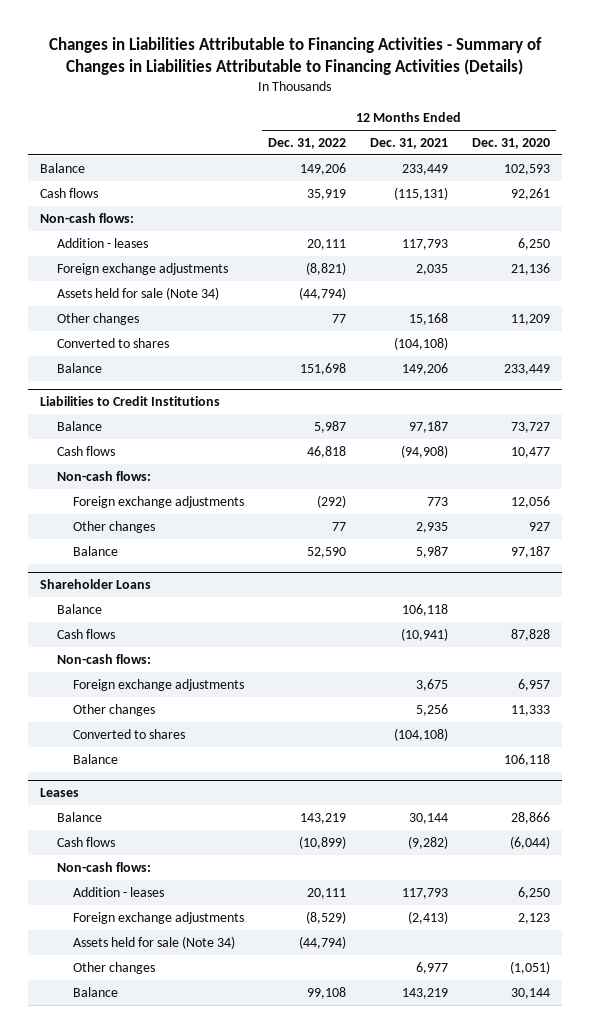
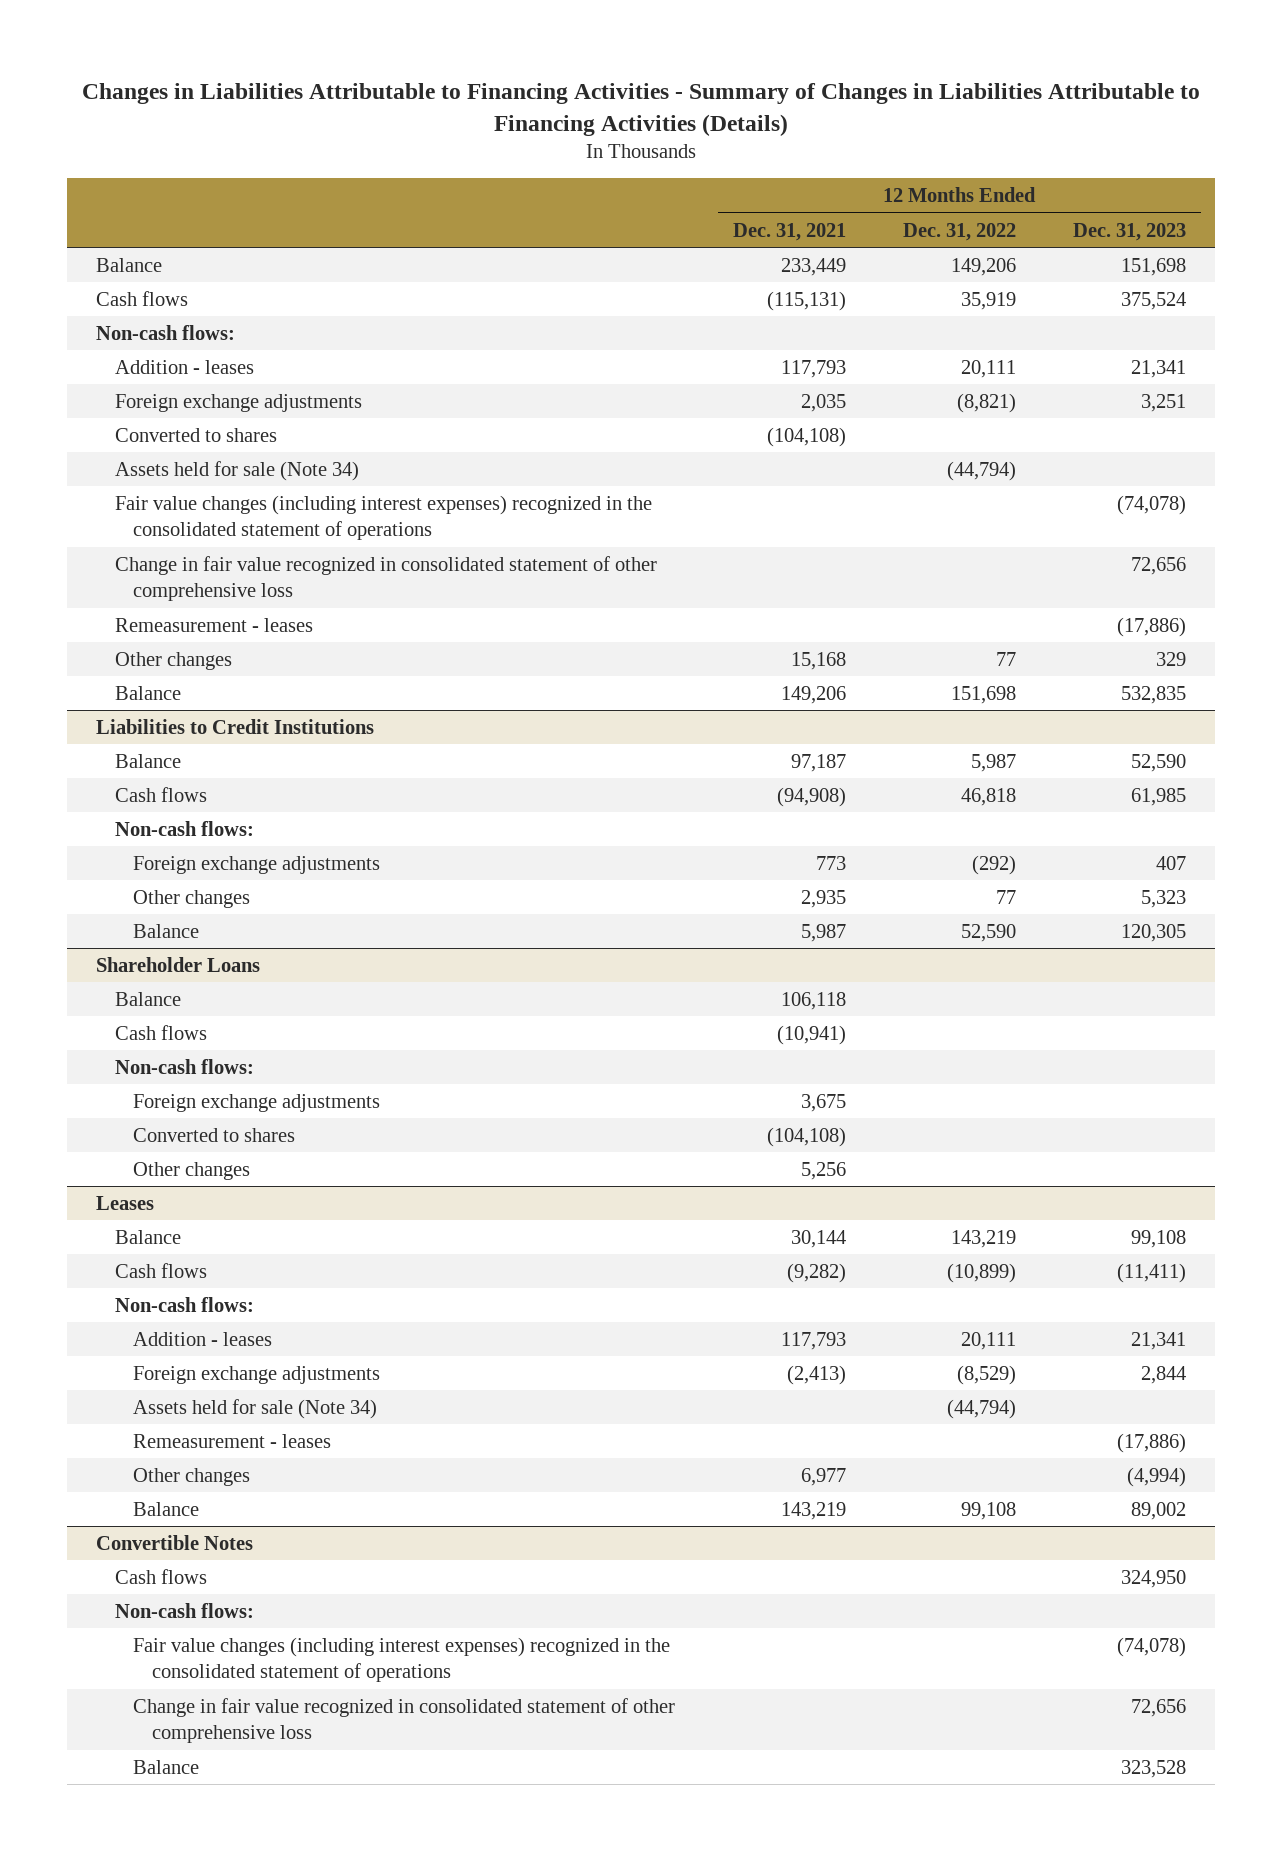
[471,137,550,149] Dec. 31, 2020 -> none
none -> [1073,222,1187,241] Dec. 31, 2023
[56,337,169,348] Converted to shares -> [114,427,277,442] Converted to shares
none -> [114,494,652,540] Fair value changes (including interest expenses) recognized in the consolidated statement of operations
none -> [114,555,657,601] Change in fair value recognized in consolidated statement of other comprehensive loss
none -> [114,617,313,632] Remeasurement - leases
[73,753,119,764] Balance -> none
[73,703,156,716] Other changes -> [133,1161,251,1180] Other changes
none -> [133,1433,332,1448] Remeasurement - leases
none -> [95,1534,253,1550] Convertible Notes
none -> [114,1568,207,1584] Cash flows
none -> [114,1602,254,1618] Non-cash flows:
none -> [133,1636,671,1682] Fair value changes (including interest expenses) recognized in the consolidated statement of operations
none -> [133,1697,676,1743] Change in fair value recognized in consolidated statement of other comprehensive loss
none -> [133,1759,200,1774] Balance

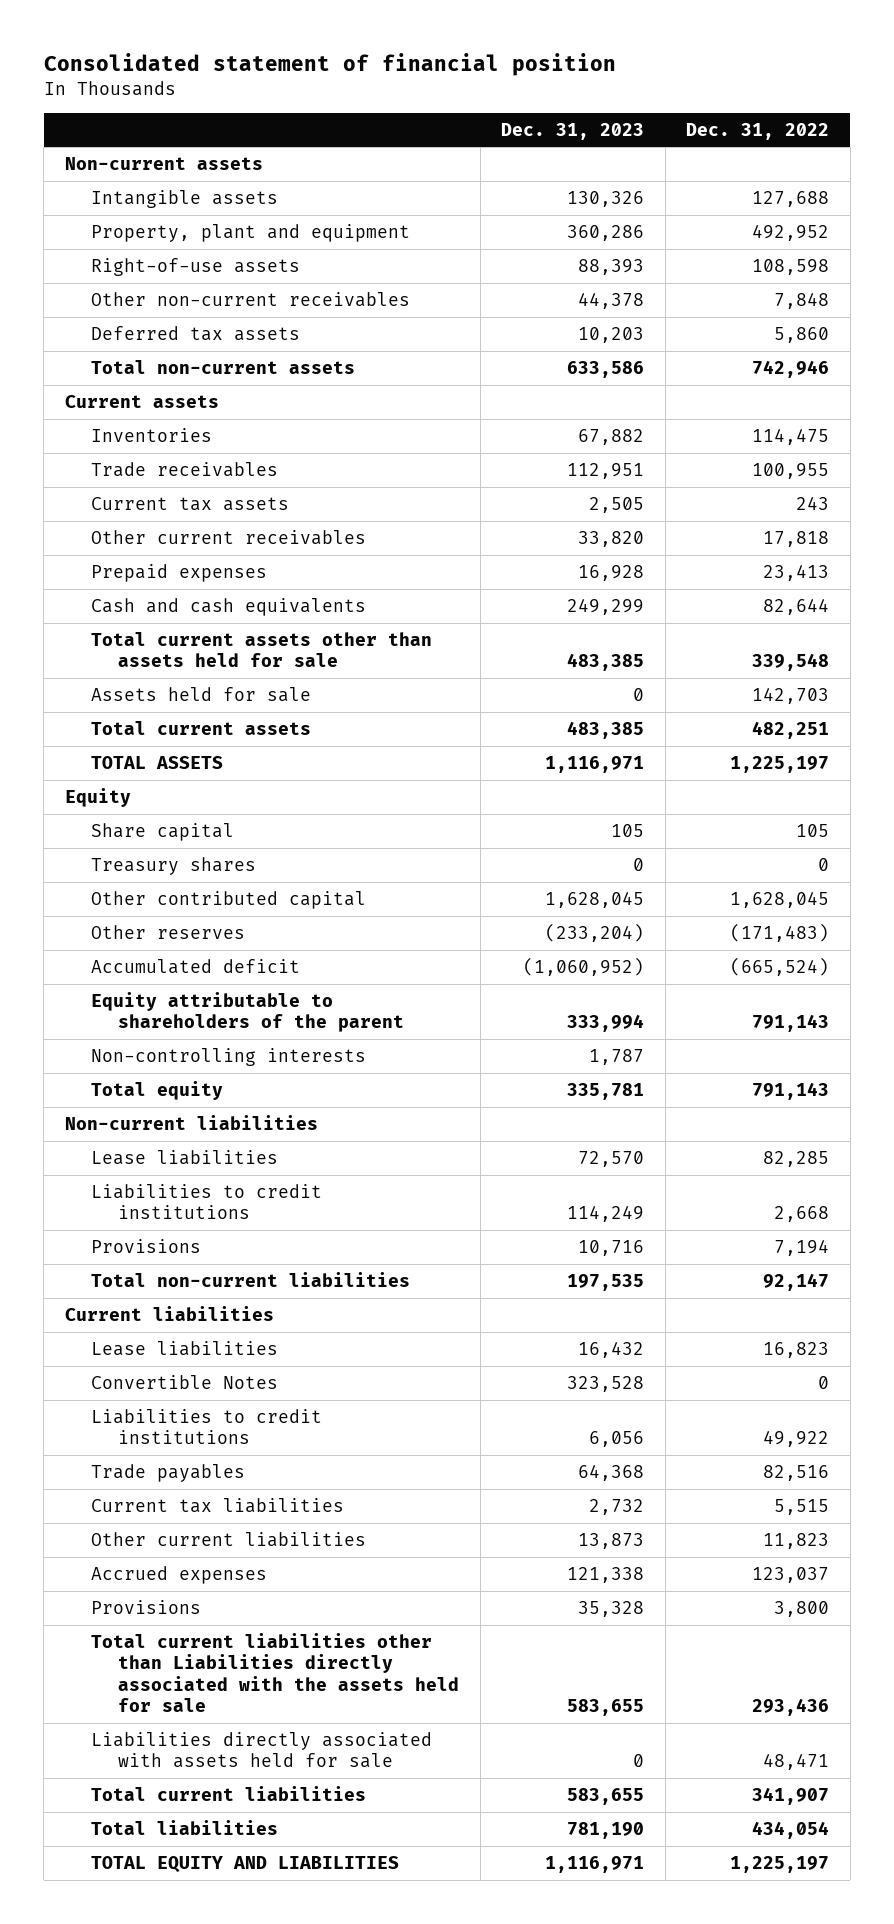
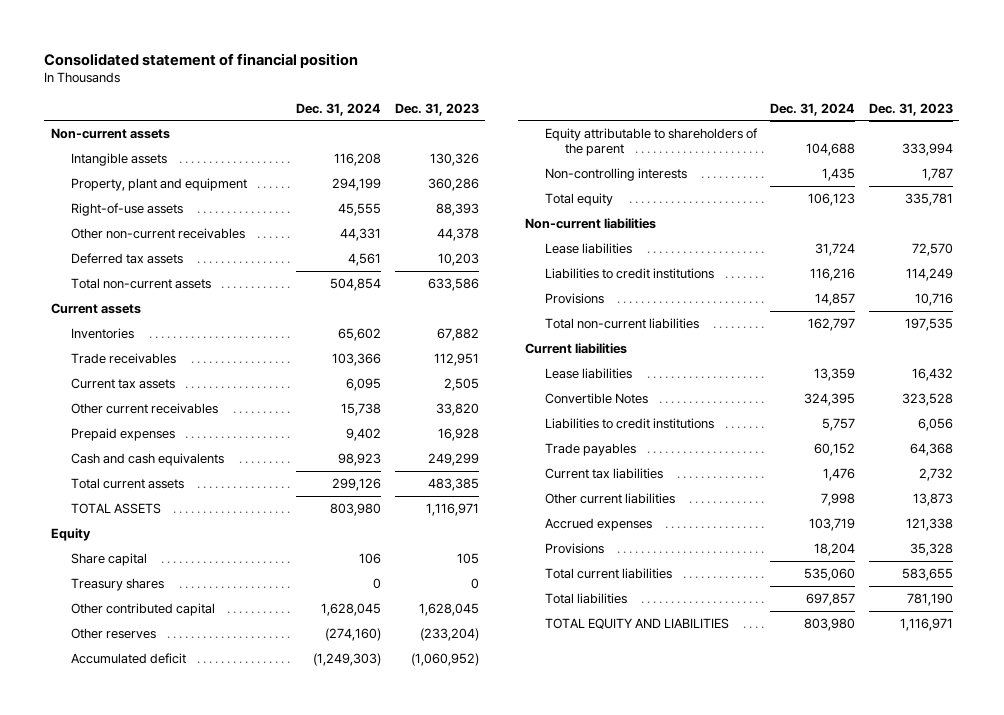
[686,122,830,140] Dec. 31, 2022 -> none
none -> [296,102,382,116] Dec. 31, 2024
[91,631,433,668] Total current assets other than assets held for sale -> none
[91,686,312,702] Assets held for sale -> none
[91,1632,459,1713] Total current liabilities other than Liabilities directly associated with the assets held for sale -> none
[91,1731,433,1769] Liabilities directly associated with assets held for sale -> none

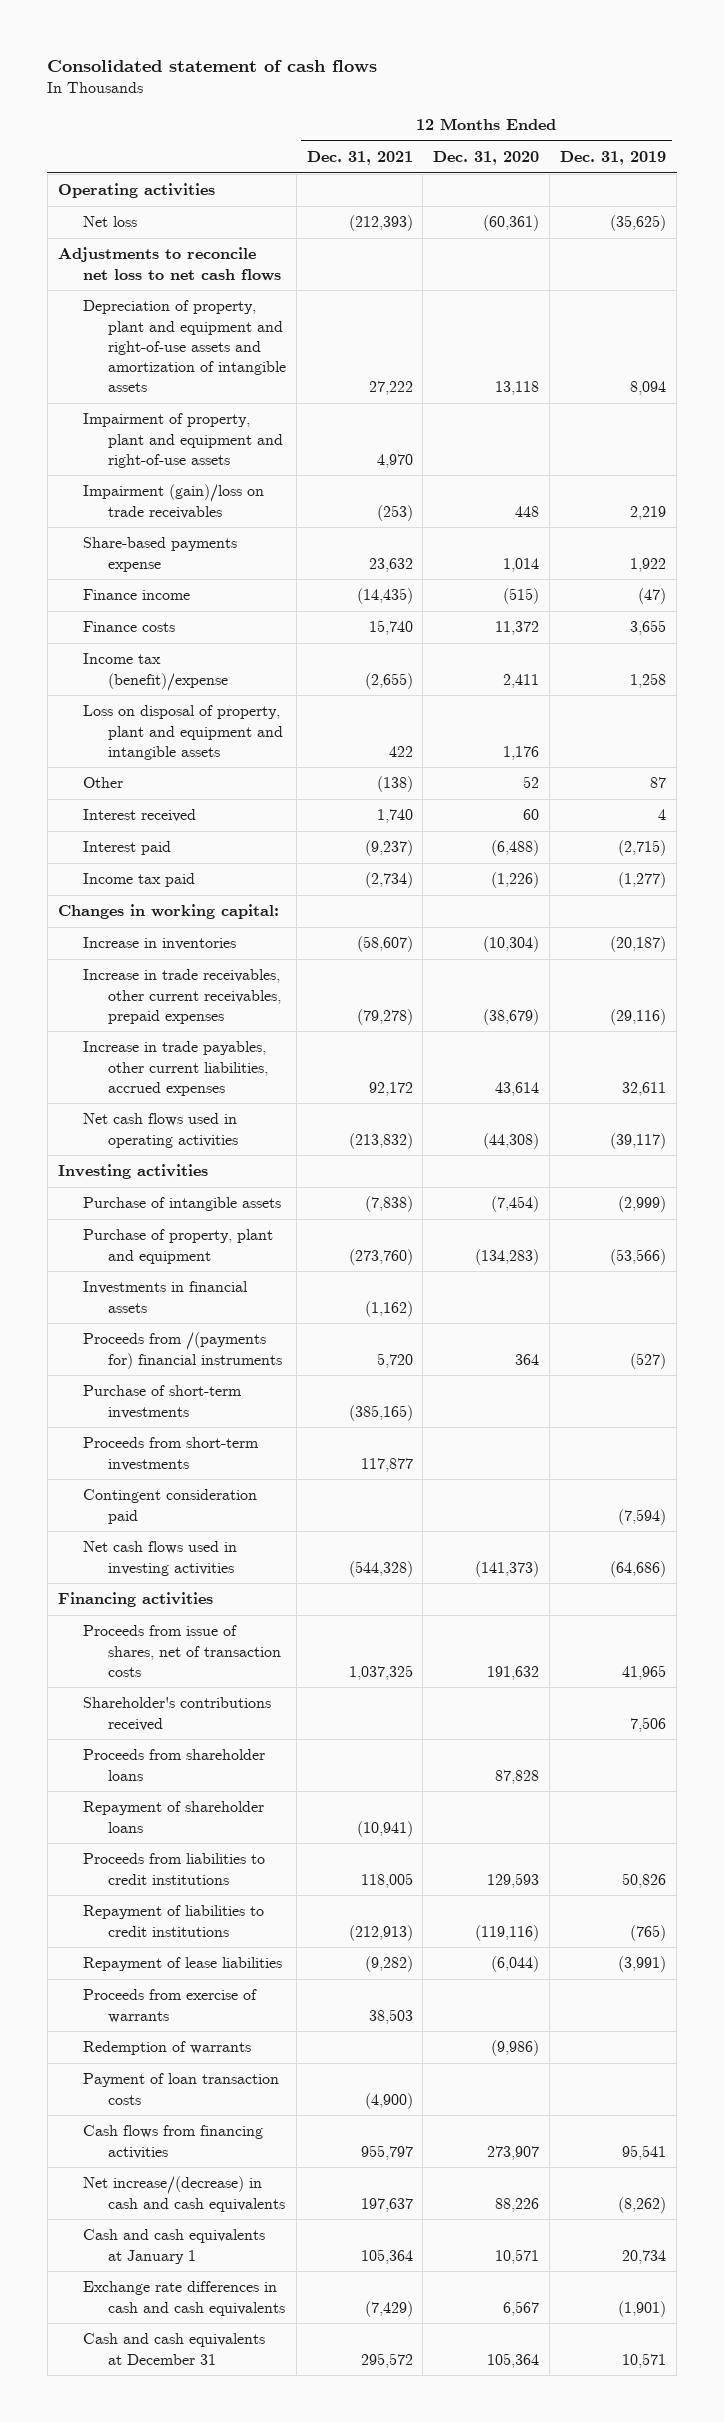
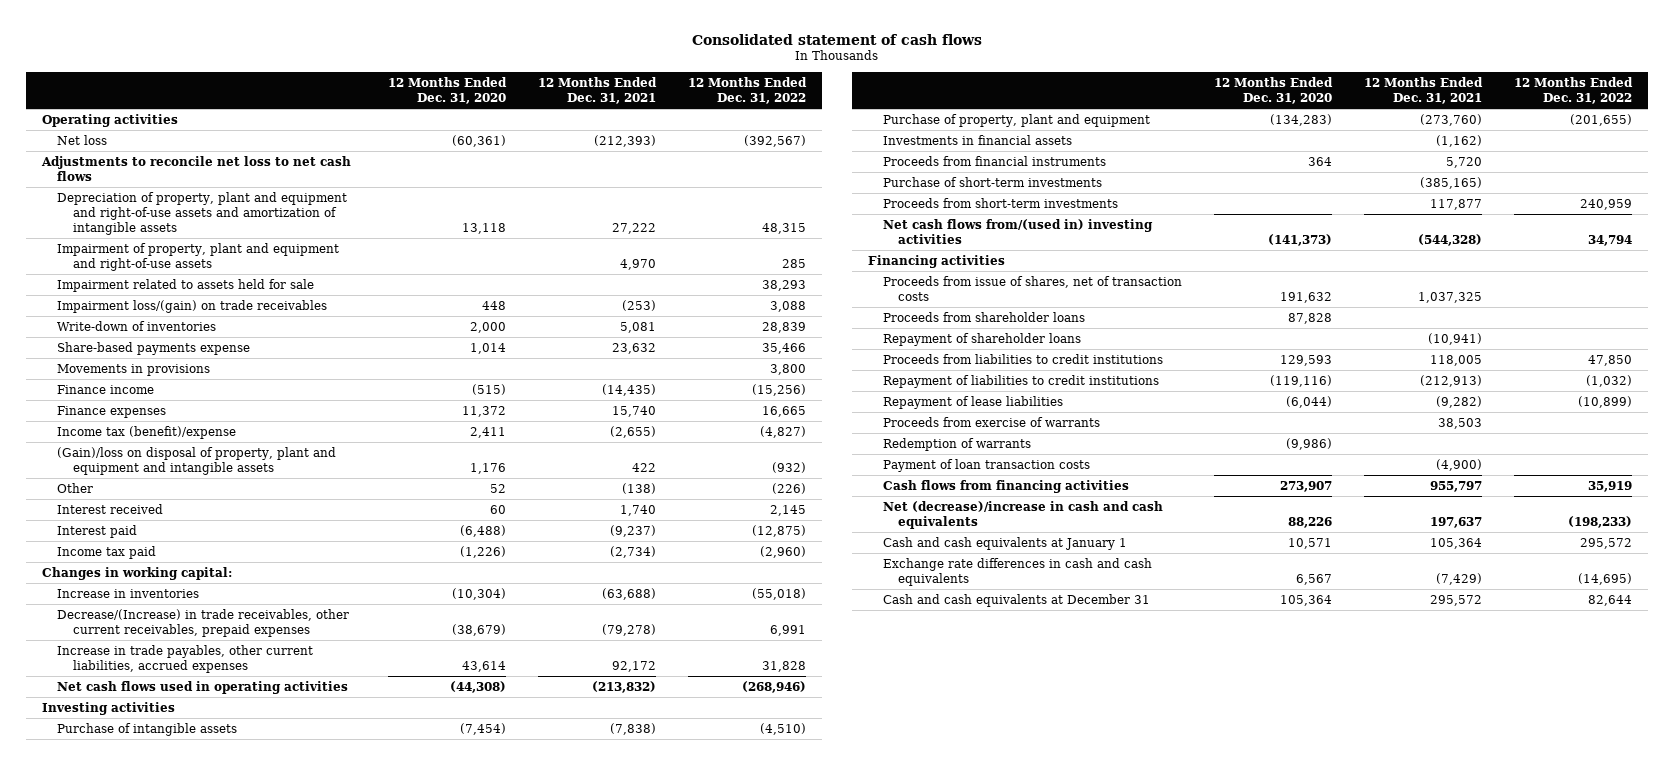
[560,151,667,166] Dec. 31, 2019 -> none
none -> [688,77,808,105] 12 Months Ended Dec. 31, 2022
none -> [57,278,315,292] Impairment related to assets held for sale
[82,484,264,519] Impairment (gain)/loss on trade receivables -> [57,299,328,313] Impairment loss/(gain) on trade receivables
none -> [57,320,217,331] Write-down of inventories
none -> [57,363,211,376] Movements in provisions
[82,621,175,633] Finance costs -> [57,405,167,418] Finance expenses
[82,705,283,760] Loss on disposal of property, plant and equipment and intangible assets -> [57,446,337,475] (Gain)/loss on disposal of property, plant and equipment and intangible assets
[356,936,413,953] (58,607) -> [602,587,657,600] (63,688)
[82,969,281,1024] Increase in trade receivables, other current receivables, prepaid expenses -> [57,608,350,637] Decrease/(Increase) in trade receivables, other current receivables, prepaid expenses
[82,1332,282,1369] Proceeds from /(payments for) financial instruments -> [882,155,1106,166] Proceeds from financial instruments
[82,1489,257,1524] Contingent consideration paid -> none
[82,1541,237,1576] Net cash flows used in investing activities -> [882,218,1153,244] Net cash flows from/(used in) investing activities
[82,1697,271,1731] Shareholder's contributions received -> none
[82,2176,285,2212] Net increase/(decrease) in cash and cash equivalents -> [882,500,1163,529] Net (decrease)/increase in cash and cash equivalents

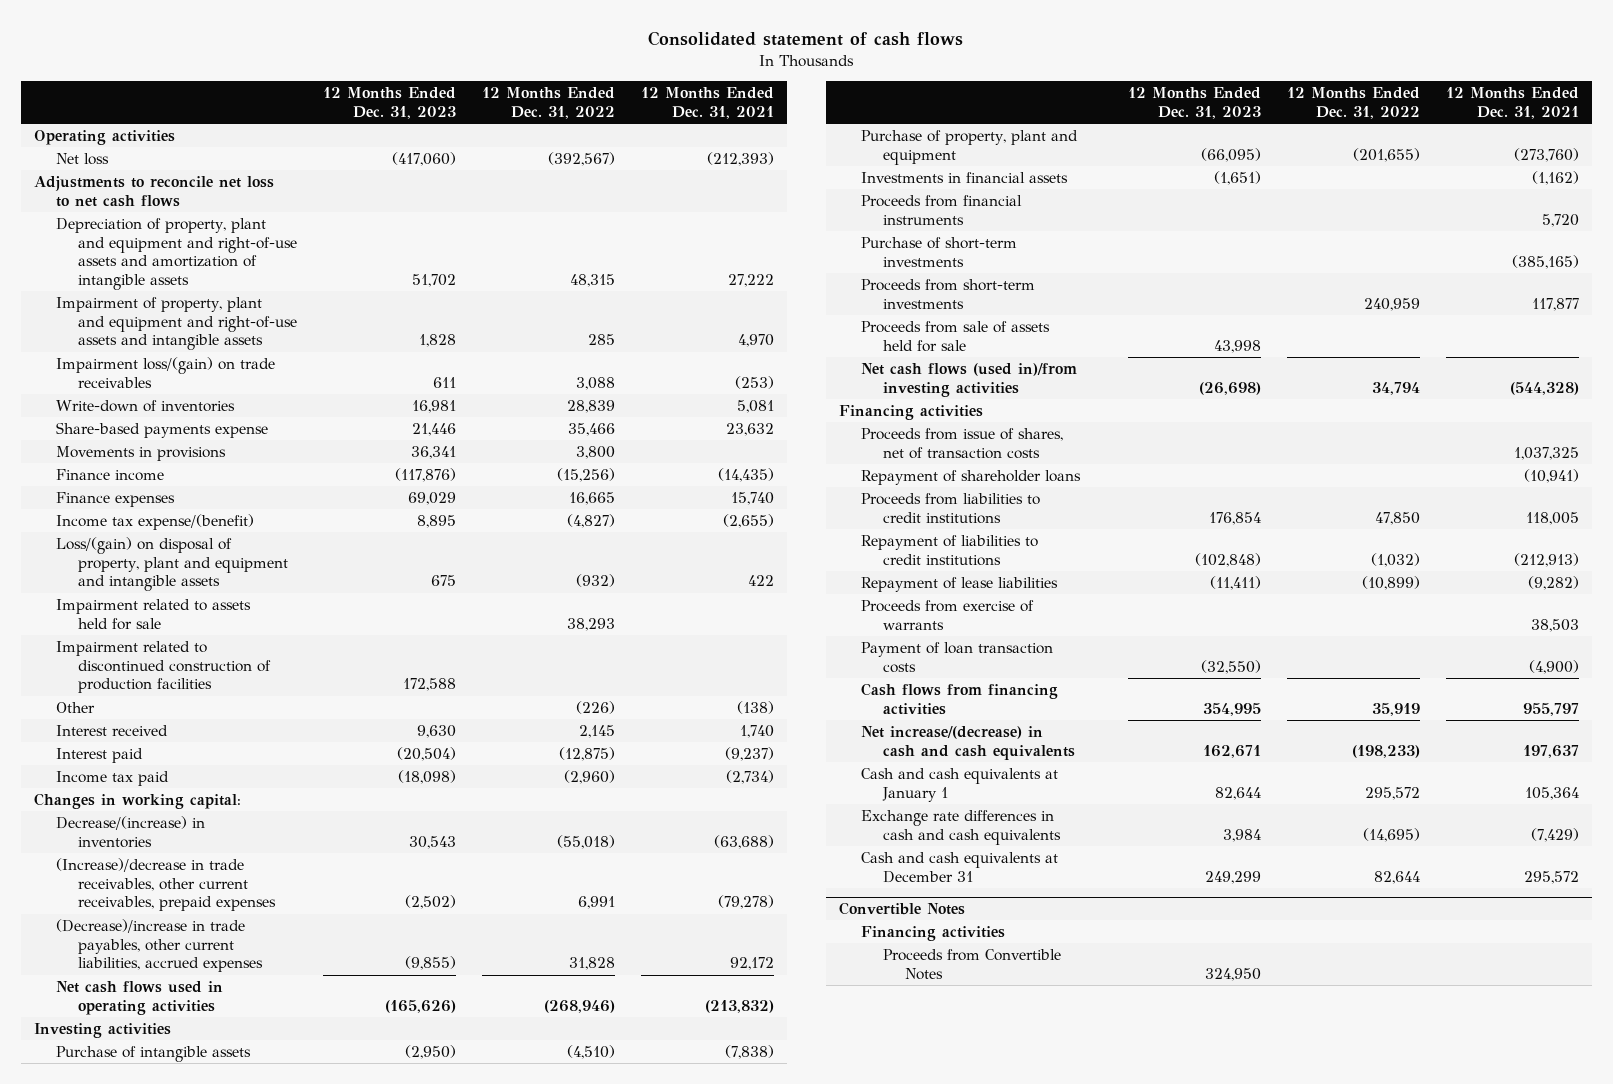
[388,77,508,105] 12 Months Ended Dec. 31, 2020 -> none
none -> [322,87,456,120] 12 Months Ended Dec. 31, 2023
[57,242,340,271] Impairment of property, plant and equipment and right-of-use assets -> [55,296,298,351] Impairment of property, plant and equipment and right-of-use assets and intangible assets
[57,425,237,439] Income tax (benefit)/expense -> [55,513,254,530] Income tax expense/(benefit)
[57,446,337,475] (Gain)/loss on disposal of property, plant and equipment and intangible assets -> [55,536,289,592] Loss/(gain) on disposal of property, plant and equipment and intangible assets
[57,278,315,292] Impairment related to assets held for sale -> [55,598,251,630] Impairment related to assets held for sale
none -> [55,640,272,694] Impairment related to discontinued construction of production facilities
[57,588,200,598] Increase in inventories -> [55,815,205,848] Decrease/(increase) in inventories
[57,608,350,637] Decrease/(Increase) in trade receivables, other current receivables, prepaid expenses -> [55,857,277,912] (Increase)/decrease in trade receivables, other current receivables, prepaid expenses
[57,644,314,673] Increase in trade payables, other current liabilities, accrued expenses -> [55,918,264,973] (Decrease)/increase in trade payables, other current liabilities, accrued expenses
none -> [860,320,1050,352] Proceeds from sale of assets held for sale
[882,218,1153,244] Net cash flows from/(used in) investing activities -> [860,362,1077,397] Net cash flows (used in)/from investing activities
[882,311,1085,322] Proceeds from shareholder loans -> none
[882,437,1031,451] Redemption of warrants -> none
[882,500,1163,529] Net (decrease)/increase in cash and cash equivalents -> [860,725,1076,760] Net increase/(decrease) in cash and cash equivalents
none -> [838,902,965,916] Convertible Notes
none -> [860,925,1005,941] Financing activities
none -> [883,948,1062,980] Proceeds from Convertible Notes

